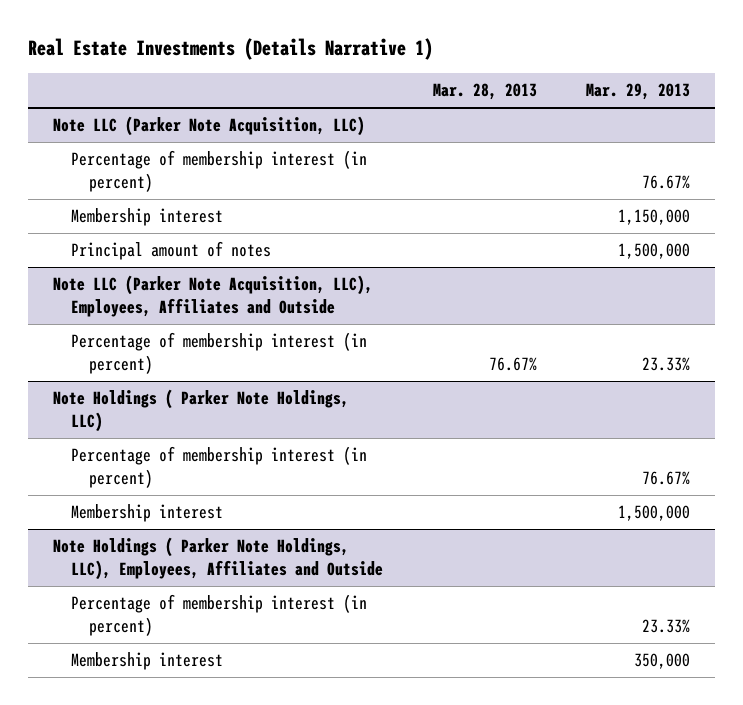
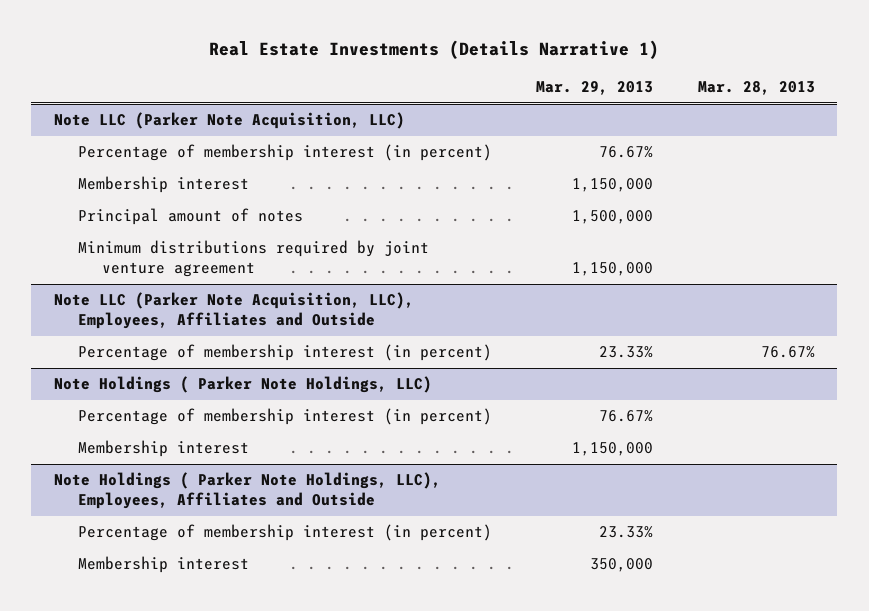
none -> [77,240,429,277] Minimum distributions required by joint venture agreement
[618,505,691,522] 1,500,000 -> [572,442,654,457] 1,150,000

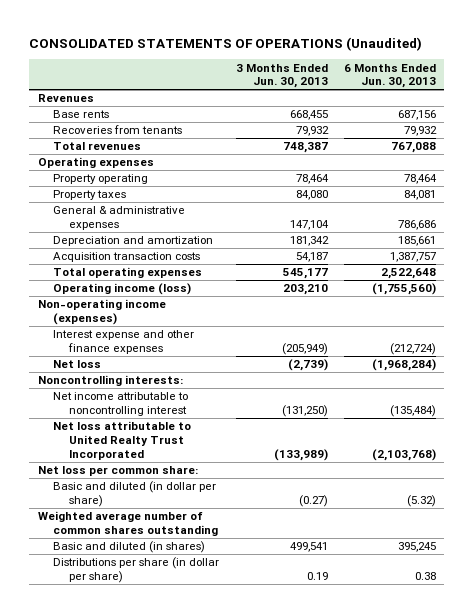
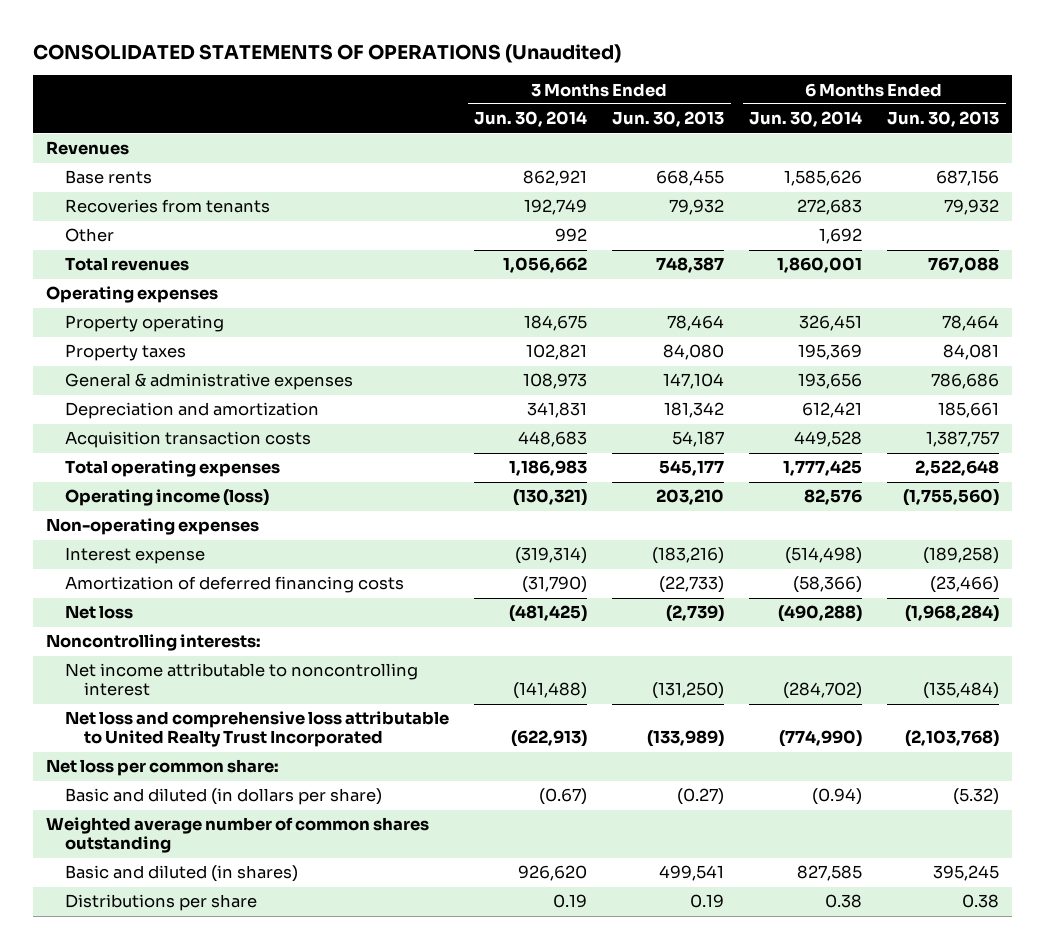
none -> [474,111,588,128] Jun. 30, 2014
none -> [749,111,863,128] Jun. 30, 2014
none -> [65,228,115,243] Other
[53,330,195,355] Interest expense and other finance expenses -> none
[37,299,166,326] Non-operating income (expenses) -> [45,518,259,536] Non-operating expenses
none -> [65,547,206,565] Interest expense
none -> [65,576,405,594] Amortization of deferred financing costs
[53,421,192,460] Net loss attributable to United Realty Trust Incorporated -> [65,711,450,748] Net loss and comprehensive loss attributable to United Realty Trust Incorporated
[53,481,217,508] Basic and diluted (in dollar per share) -> [65,788,383,806] Basic and diluted (in dollars per share)
[53,557,220,584] Distributions per share (in dollar per share) -> [65,894,258,912] Distributions per share

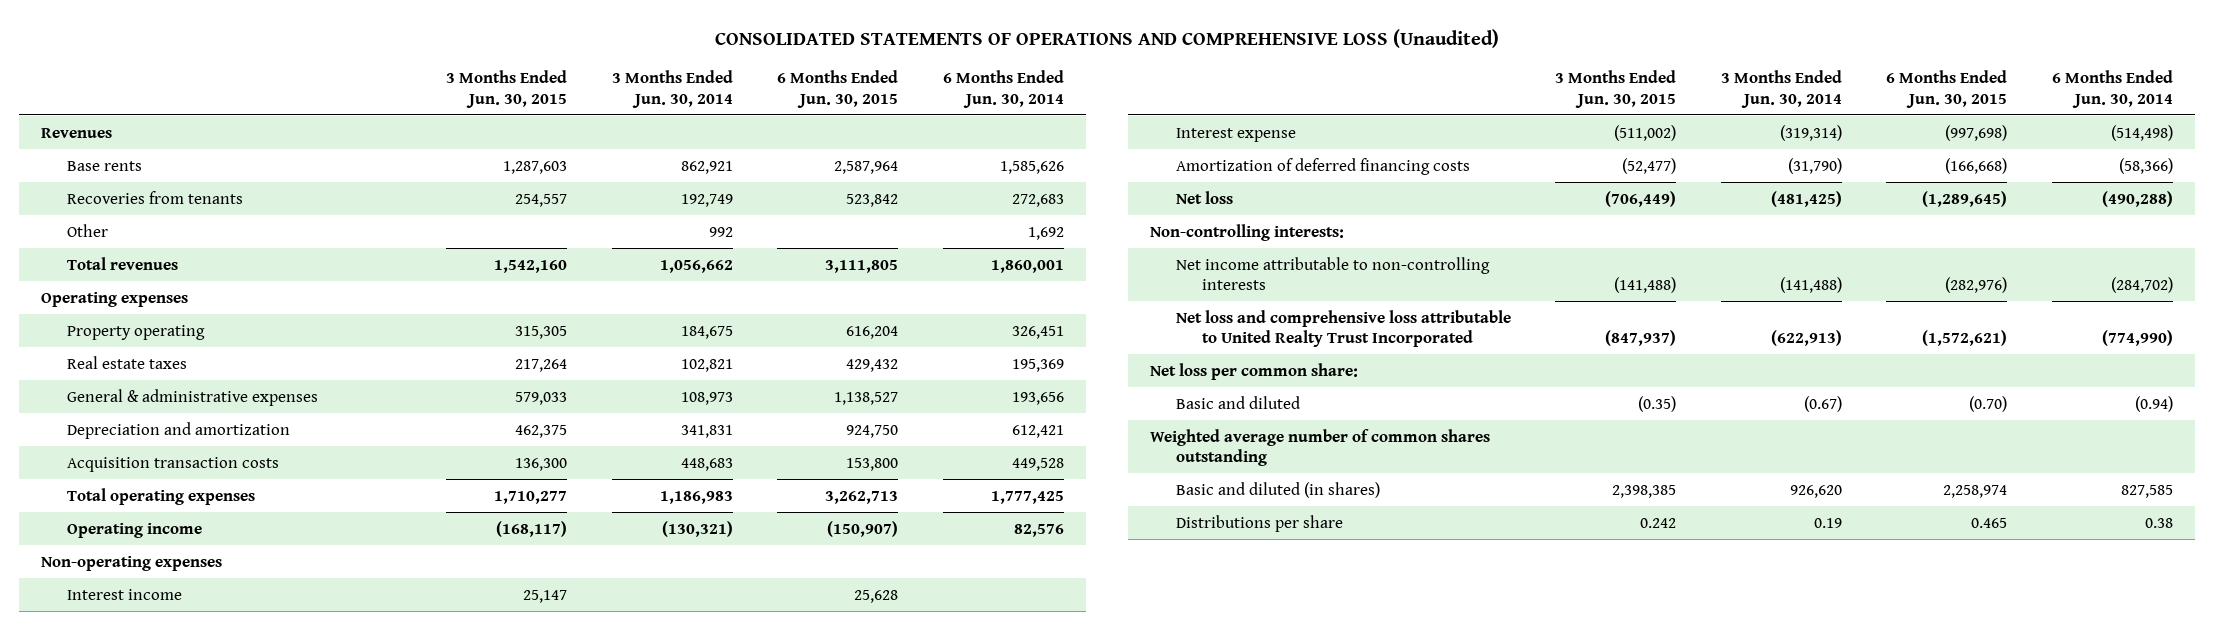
[33,43,622,63] CONSOLIDATED STATEMENTS OF OPERATIONS (Unaudited) -> [714,28,1499,48] CONSOLIDATED STATEMENTS OF OPERATIONS AND COMPREHENSIVE LOSS (Unaudited)
[612,111,725,128] Jun. 30, 2013 -> none
[887,111,1000,128] Jun. 30, 2013 -> none
none -> [446,70,568,108] 3 Months Ended Jun. 30, 2015
none -> [777,70,899,108] 6 Months Ended Jun. 30, 2015
[65,344,187,362] Property taxes -> [66,355,187,369] Real estate taxes
[65,489,270,507] Operating income (loss) -> [66,522,202,538] Operating income
none -> [66,588,182,600] Interest income
[45,634,261,652] Noncontrolling interests: -> [1150,223,1345,241] Non-controlling interests:
[65,663,419,697] Net income attributable to noncontrolling interest -> [1176,256,1491,291] Net income attributable to non-controlling interests
[65,788,383,806] Basic and diluted (in dollars per share) -> [1176,395,1301,409] Basic and diluted

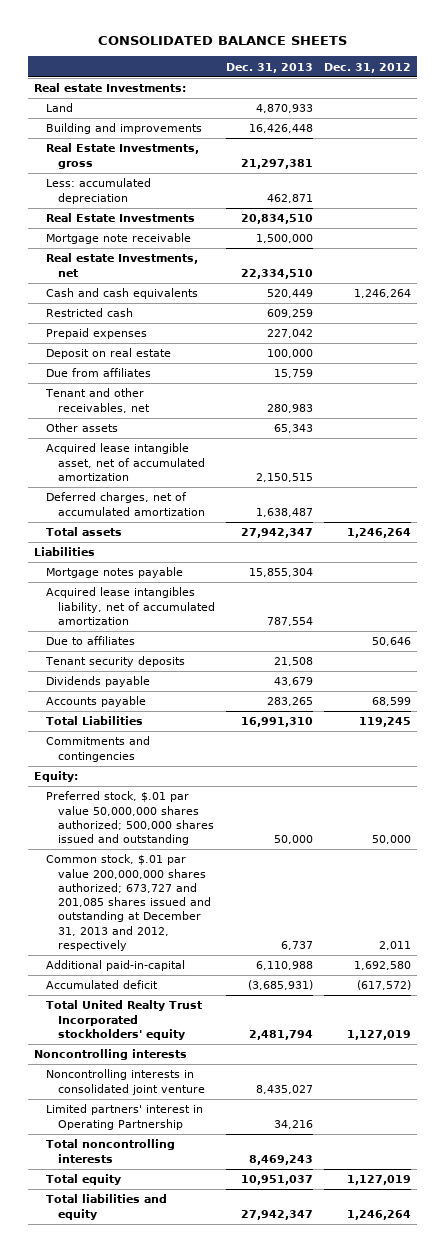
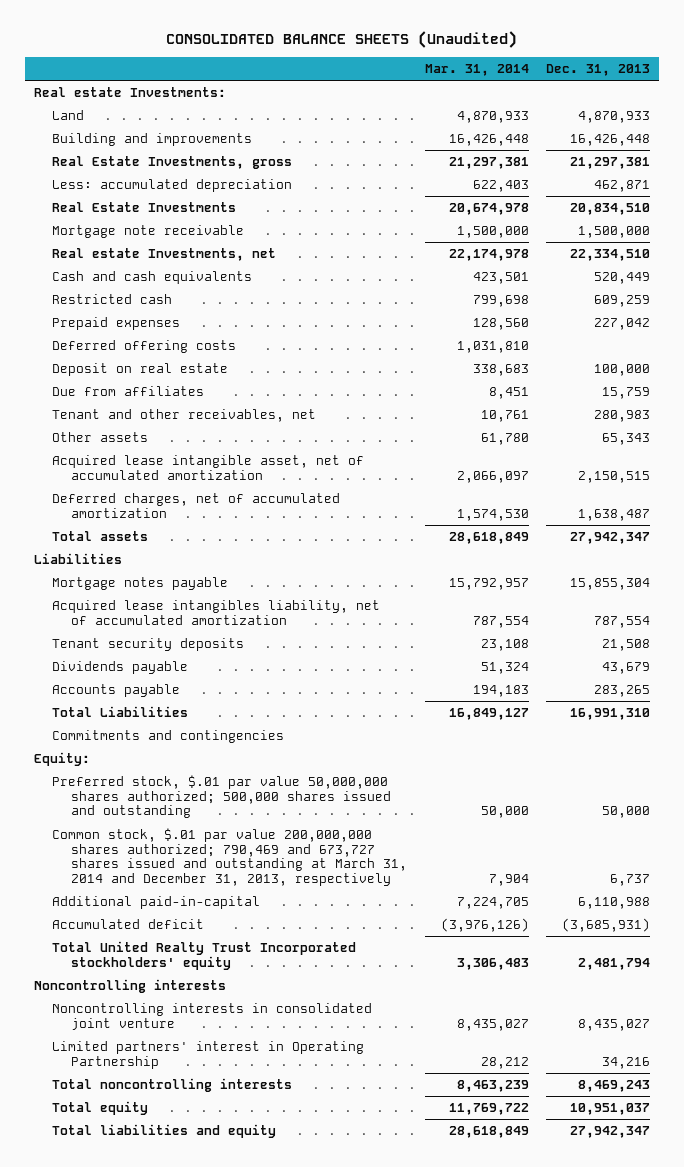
[97,36,347,46] CONSOLIDATED BALANCE SHEETS -> [166,31,518,49] CONSOLIDATED BALANCE SHEETS (Unaudited)
[324,62,412,73] Dec. 31, 2012 -> none
none -> [424,63,529,76] Mar. 31, 2014
none -> [52,340,237,354] Deferred offering costs
[45,636,135,646] Due to affiliates -> none
[45,854,211,952] Common stock, $.01 par value 200,000,000 shares authorized; 673,727 and 201,085 shares issued and outstanding at December 31, 2013 and 2012, respectively -> [52,828,407,887] Common stock, $.01 par value 200,000,000 shares authorized; 790,469 and 673,727 shares issued and outstanding at March 31, 2014 and December 31, 2013, respectively

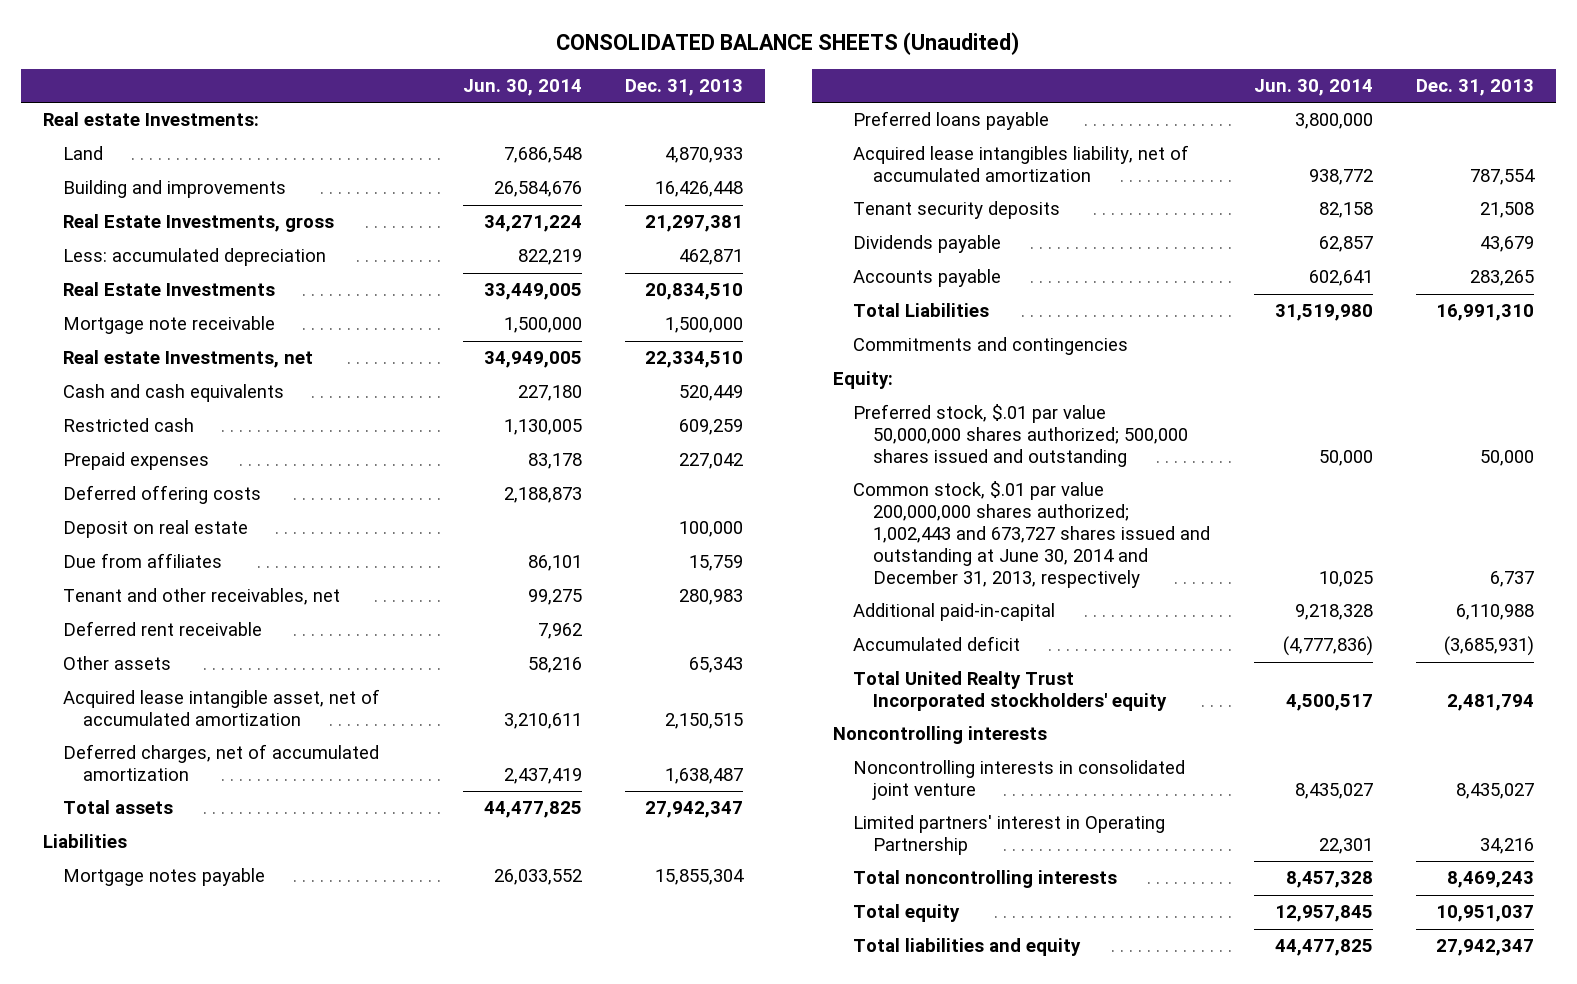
[424,63,529,76] Mar. 31, 2014 -> none
none -> [462,79,582,97] Jun. 30, 2014
none -> [62,621,262,637] Deferred rent receivable
none -> [853,111,1050,131] Preferred loans payable
[52,828,407,887] Common stock, $.01 par value 200,000,000 shares authorized; 790,469 and 673,727 shares issued and outstanding at March 31, 2014 and December 31, 2013, respectively -> [853,481,1211,588] Common stock, $.01 par value 200,000,000 shares authorized; 1,002,443 and 673,727 shares issued and outstanding at June 30, 2014 and December 31, 2013, respectively

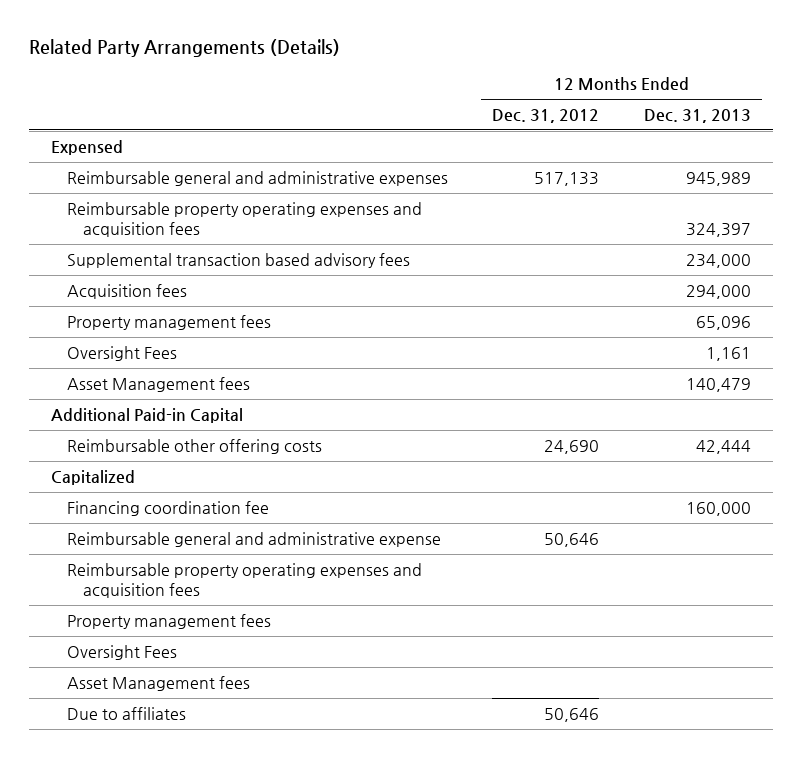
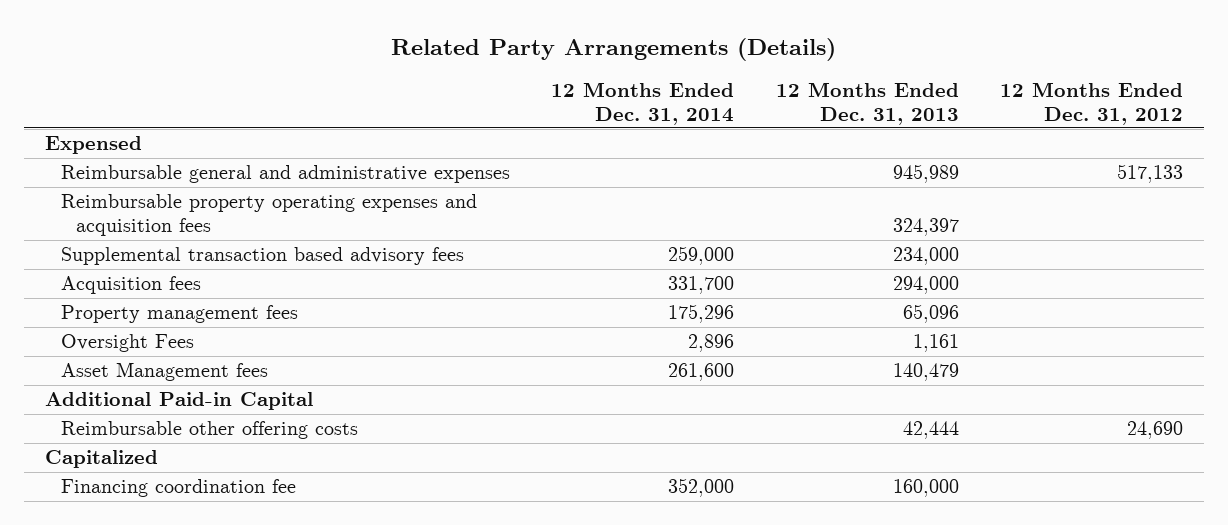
none -> [551,81,735,125] 12 Months Ended Dec. 31, 2014
[66,531,441,547] Reimbursable general and administrative expense -> none
[66,562,422,598] Reimbursable property operating expenses and acquisition fees -> none
[66,613,271,629] Property management fees -> none
[66,644,177,660] Oversight Fees -> none
[66,675,250,691] Asset Management fees -> none
[66,706,186,720] Due to affiliates -> none

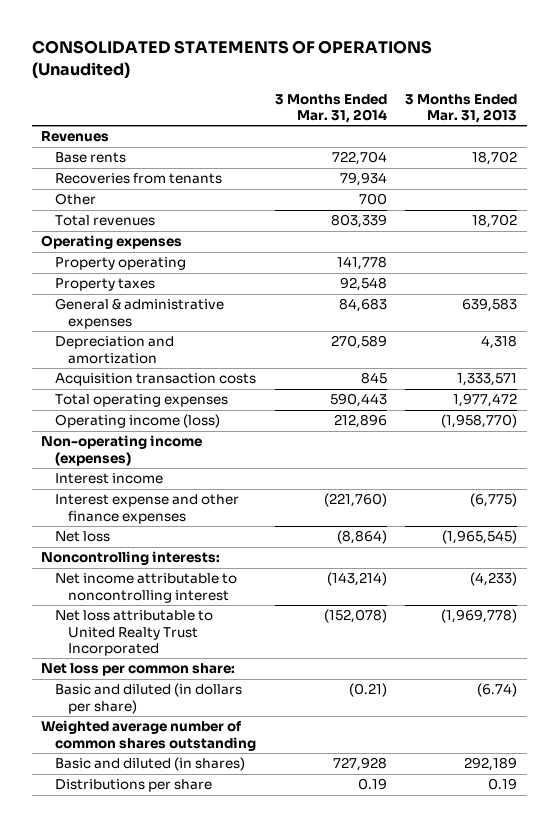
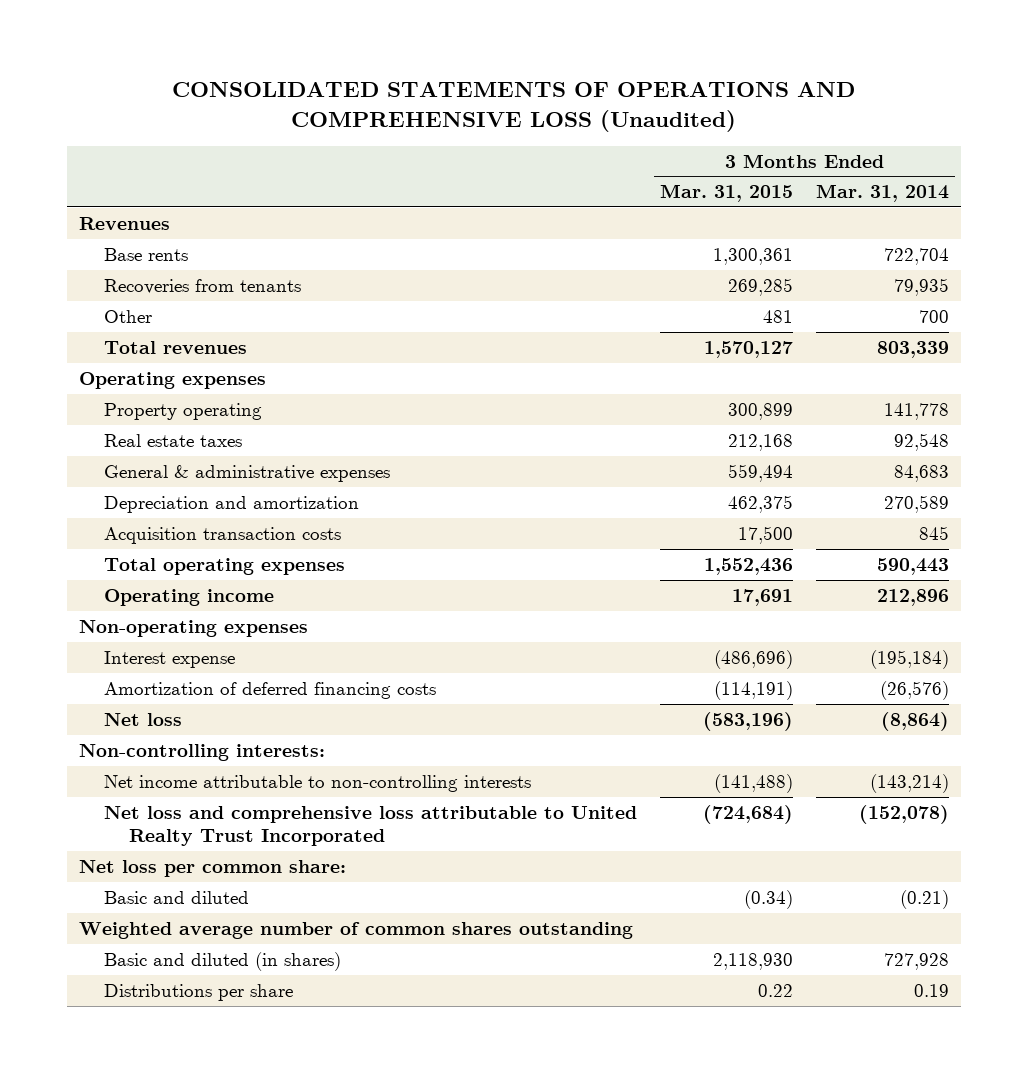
[31,40,432,78] CONSOLIDATED STATEMENTS OF OPERATIONS (Unaudited) -> [172,81,856,132] CONSOLIDATED STATEMENTS OF OPERATIONS AND COMPREHENSIVE LOSS (Unaudited)
[405,93,518,123] 3 Months Ended Mar. 31, 2013 -> none
none -> [660,184,794,203] Mar. 31, 2015
[339,172,387,187] 79,934 -> [894,277,950,296] 79,935
[54,278,155,292] Property taxes -> [103,433,242,447] Real estate taxes
[54,473,163,485] Interest income -> none
[54,414,220,429] Operating income (loss) -> [103,588,274,606] Operating income
[41,435,203,466] Non-operating income (expenses) -> [78,619,308,637] Non-operating expenses
[54,494,239,524] Interest expense and other finance expenses -> [103,650,235,668] Interest expense
[323,493,387,508] (221,760) -> [870,649,950,669] (195,184)
none -> [103,681,436,699] Amortization of deferred financing costs
[41,551,221,566] Noncontrolling interests: -> [78,743,325,761] Non-controlling interests:
[54,573,237,603] Net income attributable to noncontrolling interest -> [103,774,531,792] Net income attributable to non-controlling interests
[54,610,213,656] Net loss attributable to United Realty Trust Incorporated -> [103,805,637,847] Net loss and comprehensive loss attributable to United Realty Trust Incorporated
[54,683,242,714] Basic and diluted (in dollars per share) -> [103,890,249,904] Basic and diluted

